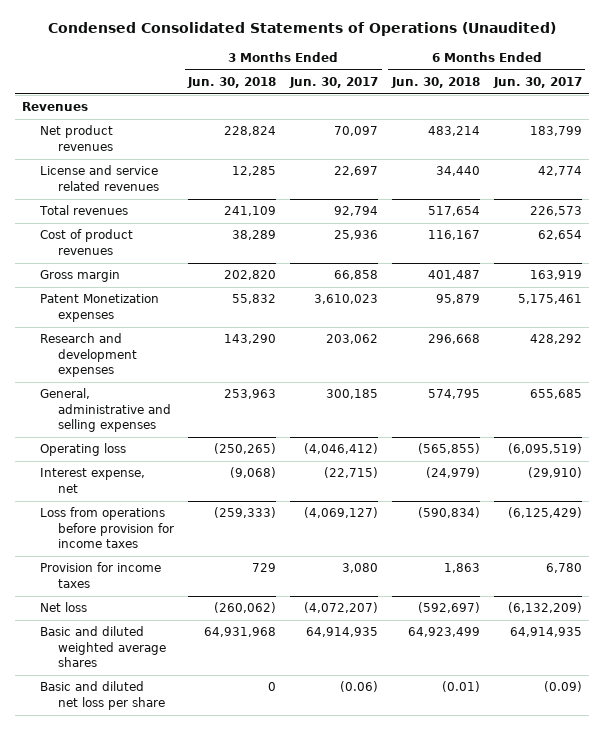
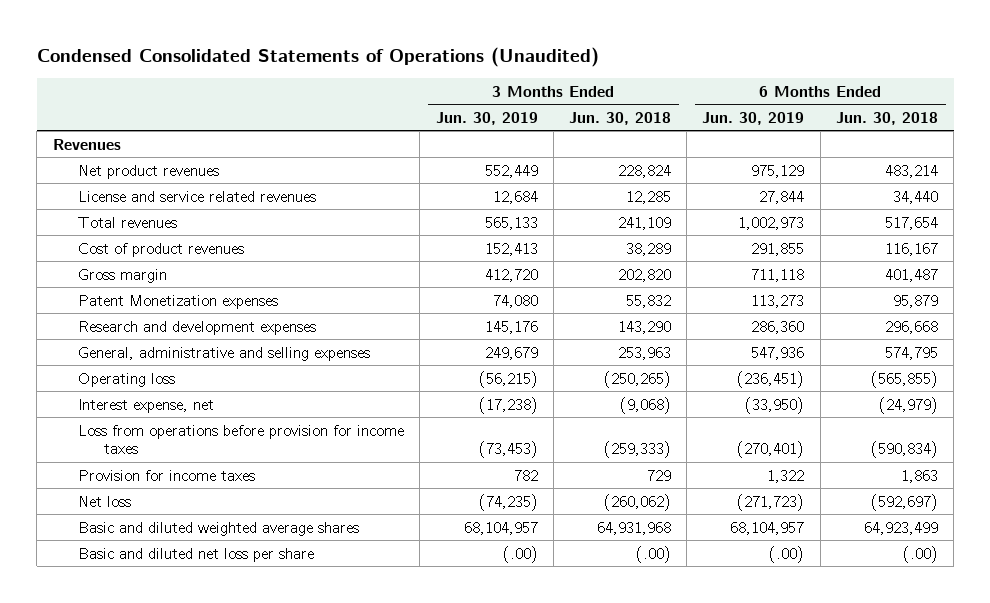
[289,77,379,89] Jun. 30, 2017 -> none
[492,77,582,89] Jun. 30, 2017 -> none
none -> [435,111,538,125] Jun. 30, 2019
none -> [702,111,805,125] Jun. 30, 2019
[268,682,277,692] 0 -> [636,545,672,563] (.00)
[441,681,480,693] (0.01) -> [902,545,938,563] (.00)

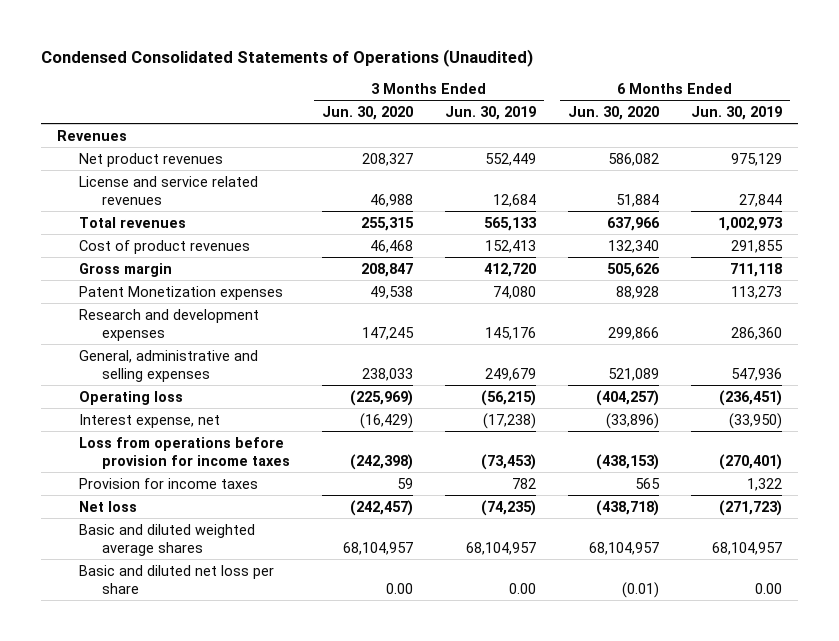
[569,111,672,125] Jun. 30, 2018 -> none
[835,111,938,125] Jun. 30, 2018 -> none
none -> [321,106,413,121] Jun. 30, 2020
none -> [567,106,659,121] Jun. 30, 2020
[502,545,538,563] (.00) -> [508,582,536,594] 0.00
[769,545,805,563] (.00) -> [754,582,782,594] 0.00

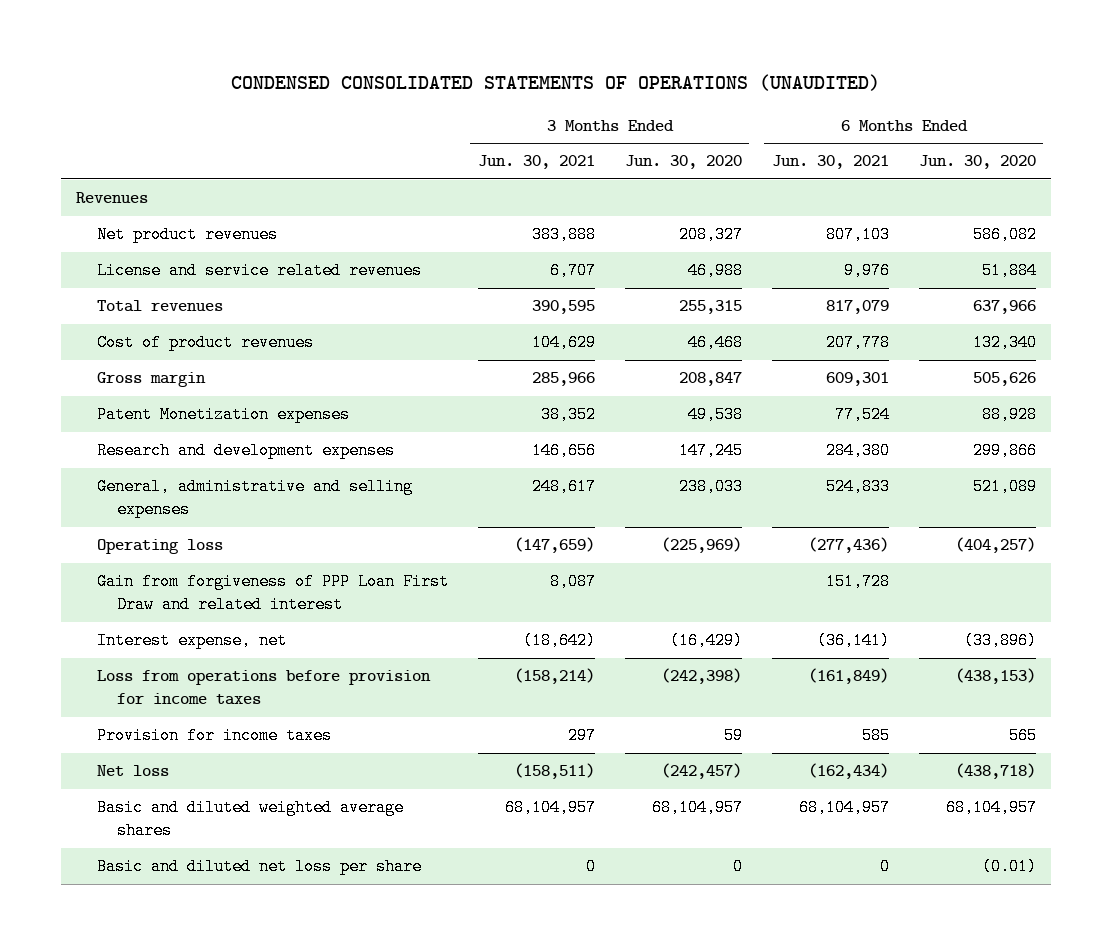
[40,49,533,68] Condensed Consolidated Statements of Operations (Unaudited) -> [231,74,881,92] CONDENSED CONSOLIDATED STATEMENTS OF OPERATIONS (UNAUDITED)
[444,106,536,121] Jun. 30, 2019 -> none
[690,106,782,121] Jun. 30, 2019 -> none
none -> [477,155,595,170] Jun. 30, 2021
none -> [771,155,889,170] Jun. 30, 2021
none -> [96,573,449,614] Gain from forgiveness of PPP Loan First Draw and related interest
[385,582,413,594] 0.00 -> [732,858,743,876] 0

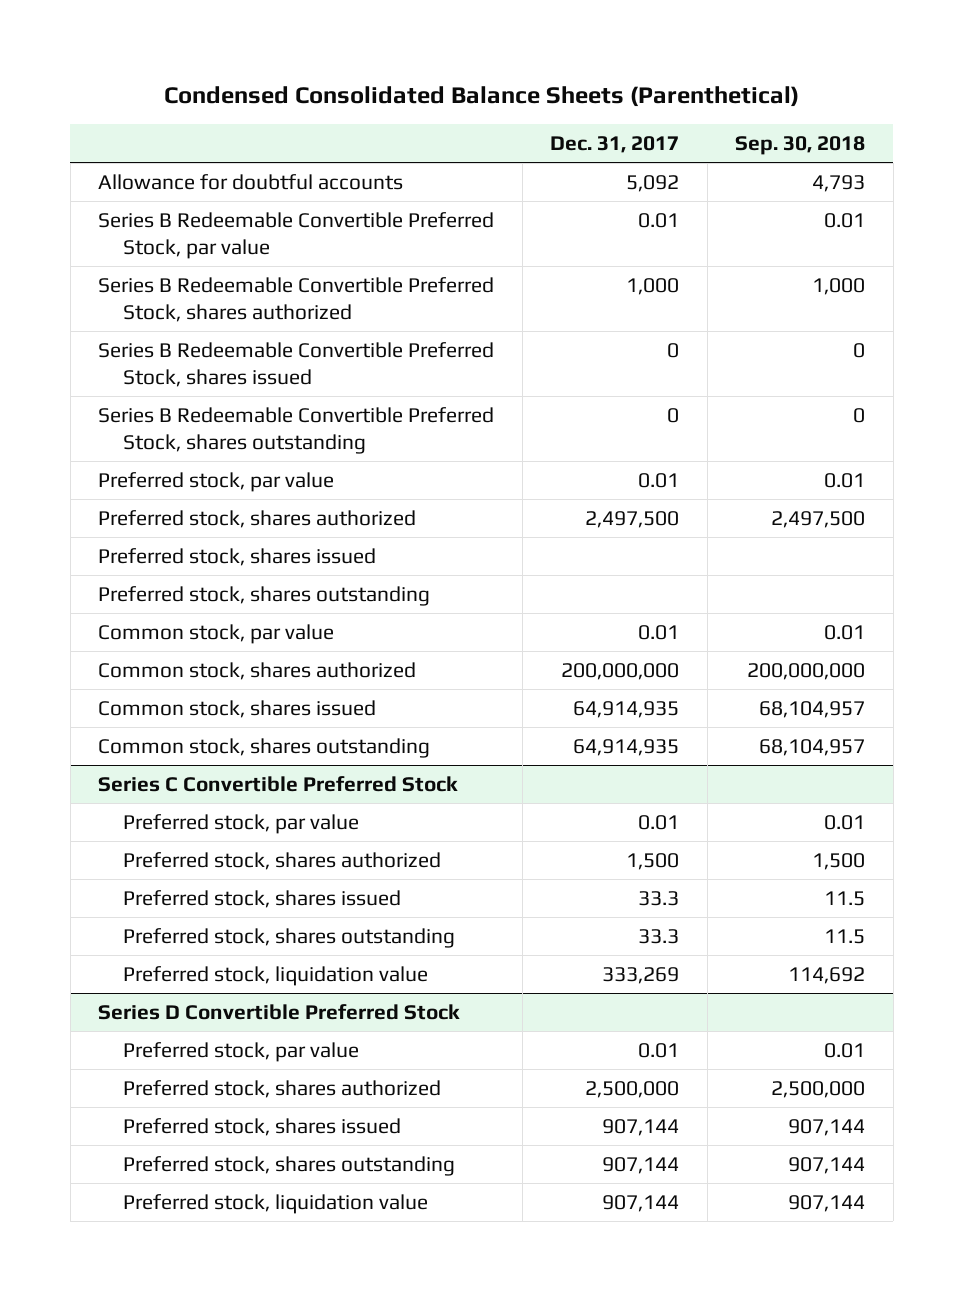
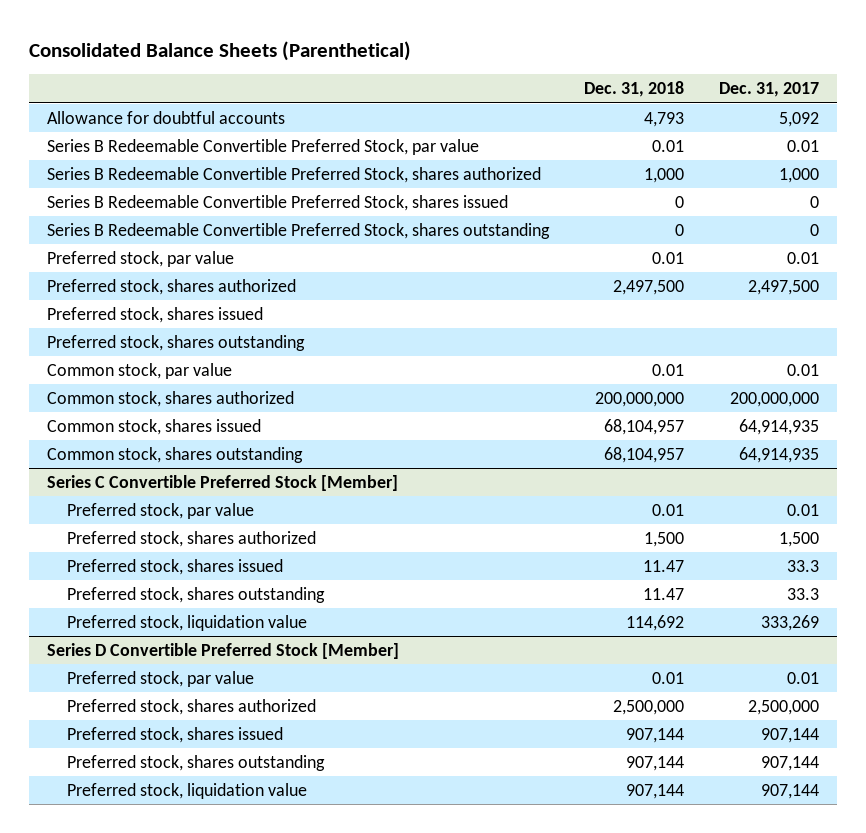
[163,86,799,108] Condensed Consolidated Balance Sheets (Parenthetical) -> [29,40,412,61] Consolidated Balance Sheets (Parenthetical)
[735,136,866,156] Sep. 30, 2018 -> none
none -> [584,81,685,98] Dec. 31, 2018
[98,775,459,792] Series C Convertible Preferred Stock -> [46,474,398,491] Series C Convertible Preferred Stock [Member]
[98,1003,461,1020] Series D Convertible Preferred Stock -> [46,642,399,659] Series D Convertible Preferred Stock [Member]

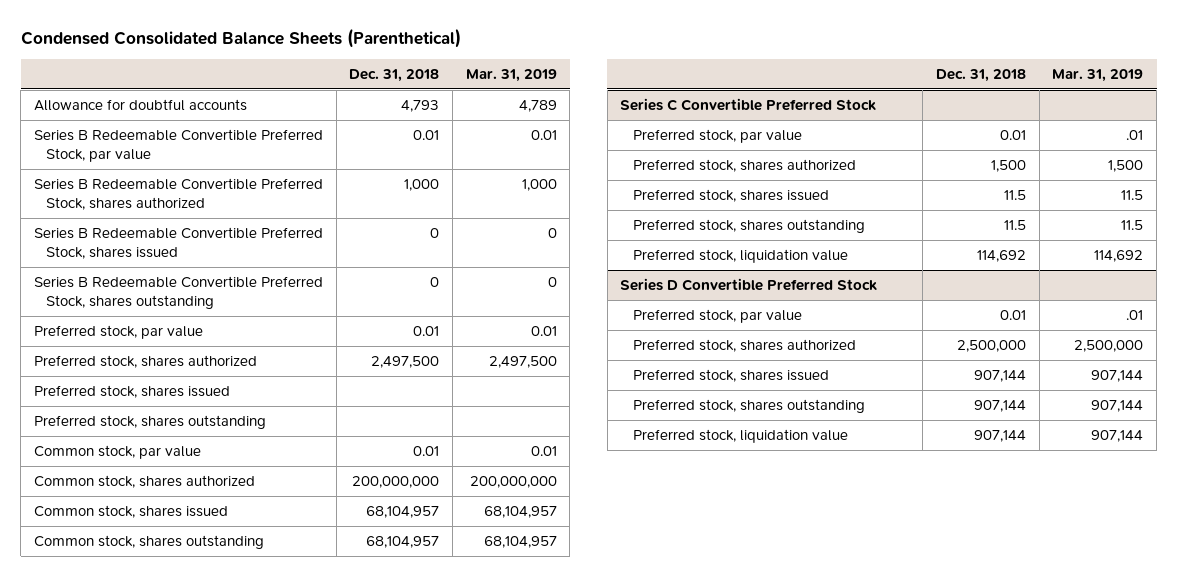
[29,40,412,61] Consolidated Balance Sheets (Parenthetical) -> [20,27,461,48] Condensed Consolidated Balance Sheets (Parenthetical)
[719,82,820,98] Dec. 31, 2017 -> none
none -> [465,68,557,82] Mar. 31, 2019
[46,474,398,491] Series C Convertible Preferred Stock [Member] -> [620,98,877,112] Series C Convertible Preferred Stock
[643,559,685,572] 11.47 -> [1003,190,1026,201] 11.5
[643,587,685,600] 11.47 -> [1003,220,1026,231] 11.5
[46,642,399,659] Series D Convertible Preferred Stock [Member] -> [620,278,878,292] Series D Convertible Preferred Stock

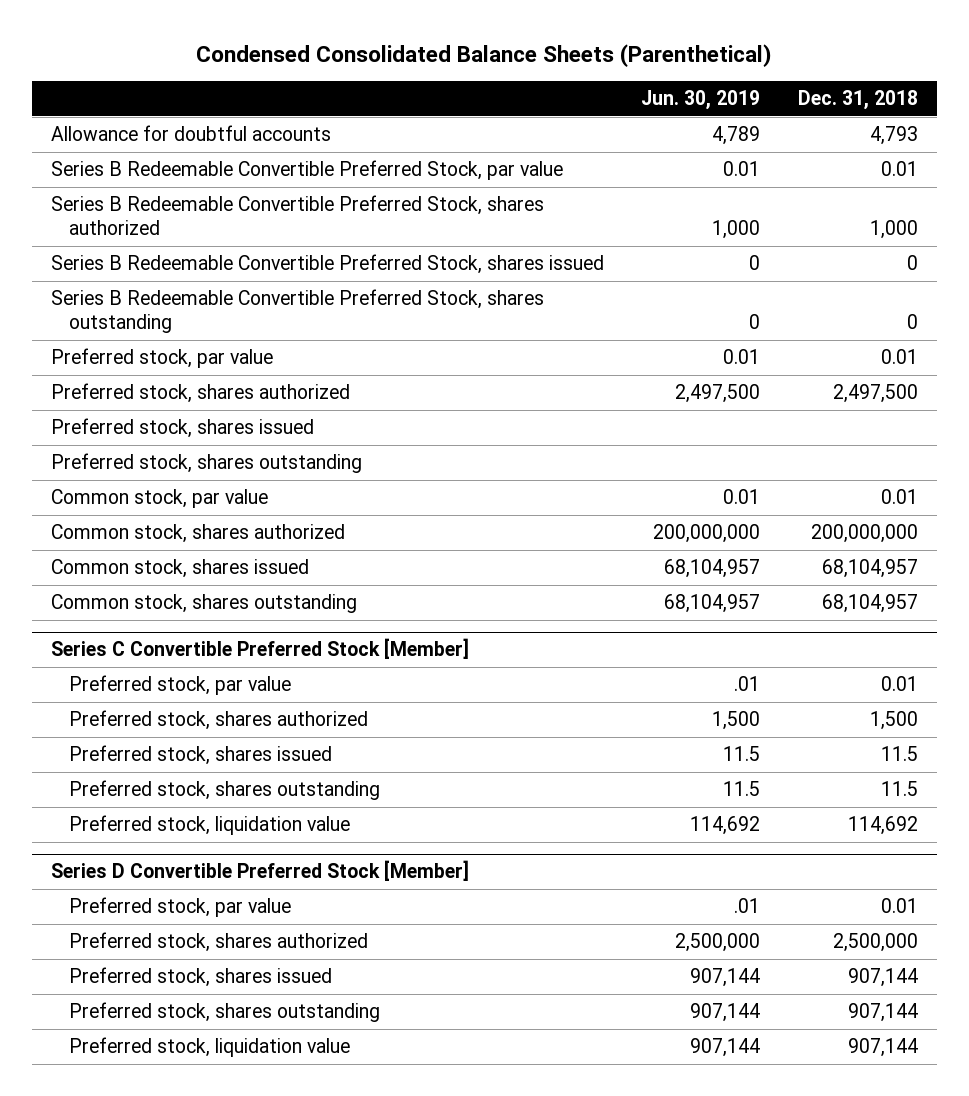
[465,68,557,82] Mar. 31, 2019 -> none
none -> [641,90,761,111] Jun. 30, 2019
[620,98,877,112] Series C Convertible Preferred Stock -> [50,638,469,660] Series C Convertible Preferred Stock [Member]
[620,278,878,292] Series D Convertible Preferred Stock -> [50,860,469,882] Series D Convertible Preferred Stock [Member]

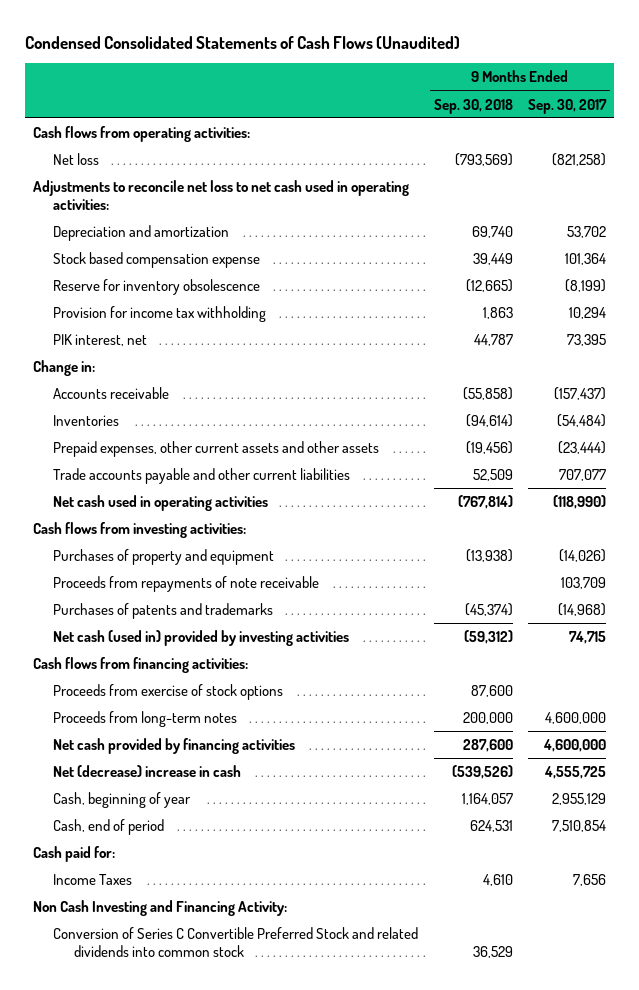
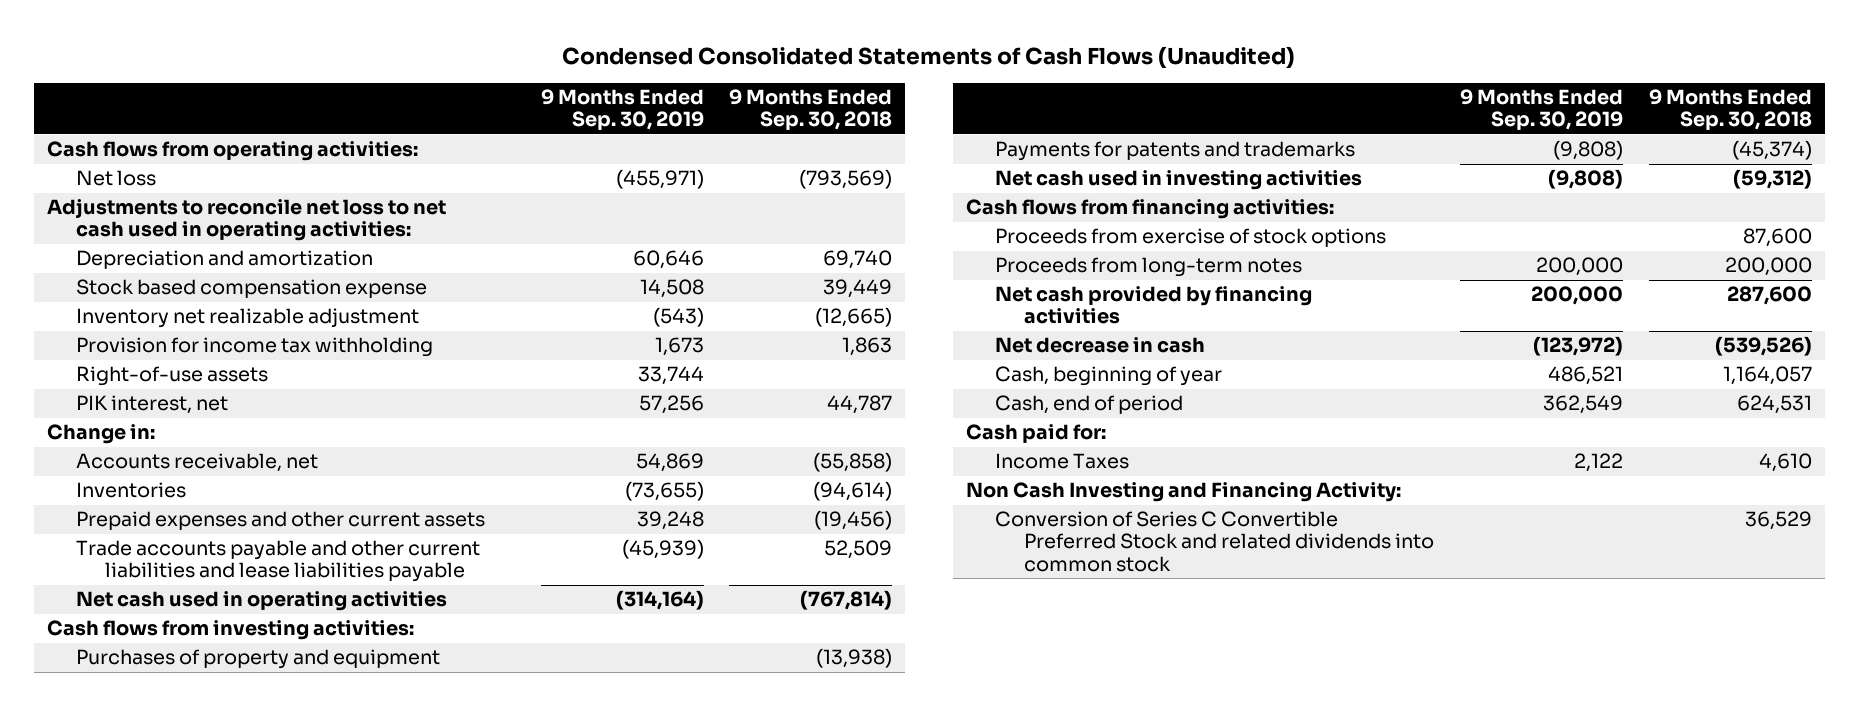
[528,98,608,114] Sep. 30, 2017 -> none
none -> [540,89,704,131] 9 Months Ended Sep. 30, 2019
[53,279,261,296] Reserve for inventory obsolescence -> [75,308,419,329] Inventory net realizable adjustment
none -> [75,366,268,387] Right-of-use assets
[53,387,170,400] Accounts receivable -> [75,453,318,473] Accounts receivable, net
[53,441,380,458] Prepaid expenses, other current assets and other assets -> [75,511,485,531] Prepaid expenses and other current assets
[53,468,351,485] Trade accounts payable and other current liabilities -> [75,540,480,583] Trade accounts payable and other current liabilities and lease liabilities payable
[53,576,320,593] Proceeds from repayments of note receivable -> none
[53,603,274,620] Purchases of patents and trademarks -> [995,141,1356,162] Payments for patents and trademarks
[53,630,350,647] Net cash (used in) provided by investing activities -> [995,170,1363,191] Net cash used in investing activities
[53,765,242,778] Net (decrease) increase in cash -> [995,337,1206,354] Net decrease in cash

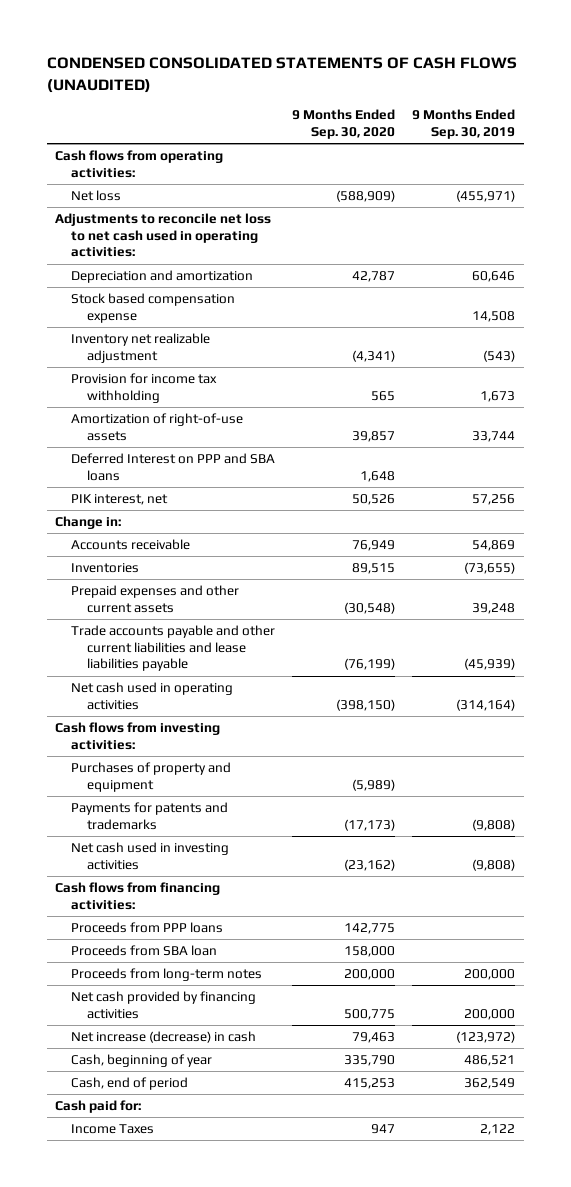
[562,45,1296,69] Condensed Consolidated Statements of Cash Flows (Unaudited) -> [46,57,517,93] CONDENSED CONSOLIDATED STATEMENTS OF CASH FLOWS (UNAUDITED)
[729,89,893,131] 9 Months Ended Sep. 30, 2018 -> none
none -> [292,109,396,140] 9 Months Ended Sep. 30, 2020
[75,366,268,387] Right-of-use assets -> [71,413,244,441] Amortization of right-of-use assets
none -> [71,453,276,481] Deferred Interest on PPP and SBA loans
[75,453,318,473] Accounts receivable, net -> [71,539,191,551] Accounts receivable
[995,228,1387,248] Proceeds from exercise of stock options -> none
none -> [71,922,224,934] Proceeds from PPP loans
none -> [71,945,218,957] Proceeds from SBA loan
[995,337,1206,354] Net decrease in cash -> [71,1031,257,1044] Net increase (decrease) in cash
[966,482,1402,503] Non Cash Investing and Financing Activity: -> none
[995,511,1435,572] Conversion of Series C Convertible Preferred Stock and related dividends into common stock -> none

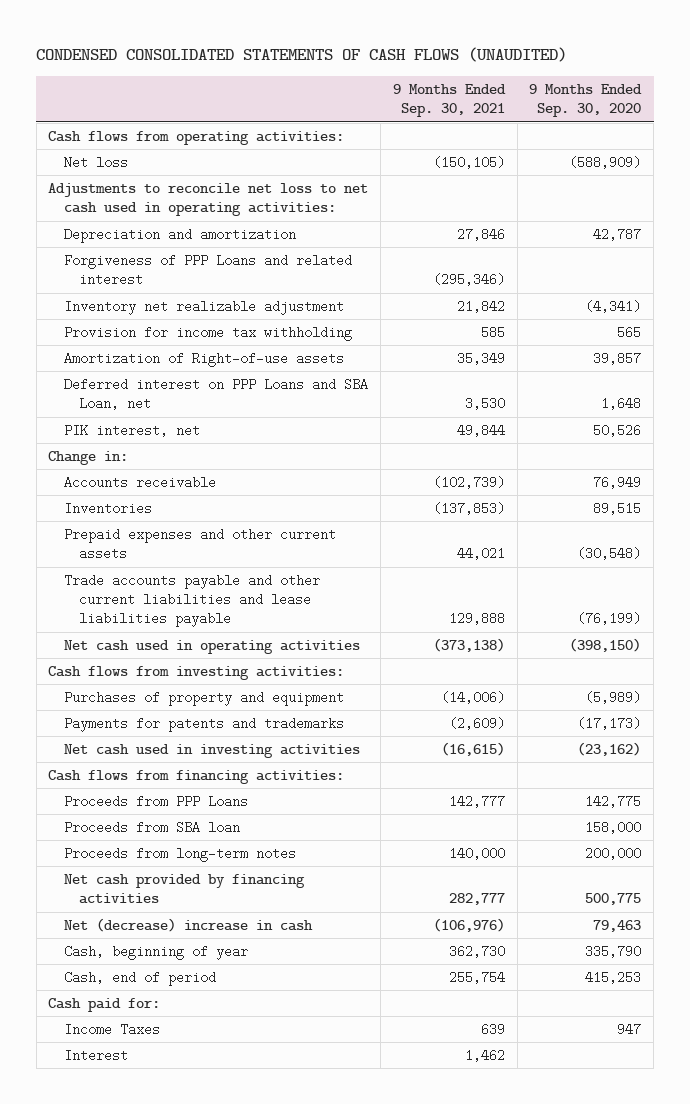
[412,109,516,140] 9 Months Ended Sep. 30, 2019 -> none
none -> [392,83,506,118] 9 Months Ended Sep. 30, 2021
[71,293,236,323] Stock based compensation expense -> none
none -> [63,253,352,287] Forgiveness of PPP Loans and related interest
[71,413,244,441] Amortization of right-of-use assets -> [63,351,344,367] Amortization of Right-of-use assets
[71,453,276,481] Deferred Interest on PPP and SBA loans -> [63,377,368,411] Deferred interest on PPP Loans and SBA Loan, net
[71,922,224,934] Proceeds from PPP loans -> [63,794,248,808] Proceeds from PPP Loans
[71,1031,257,1044] Net increase (decrease) in cash -> [63,917,313,932] Net (decrease) increase in cash
none -> [63,1048,128,1062] Interest

